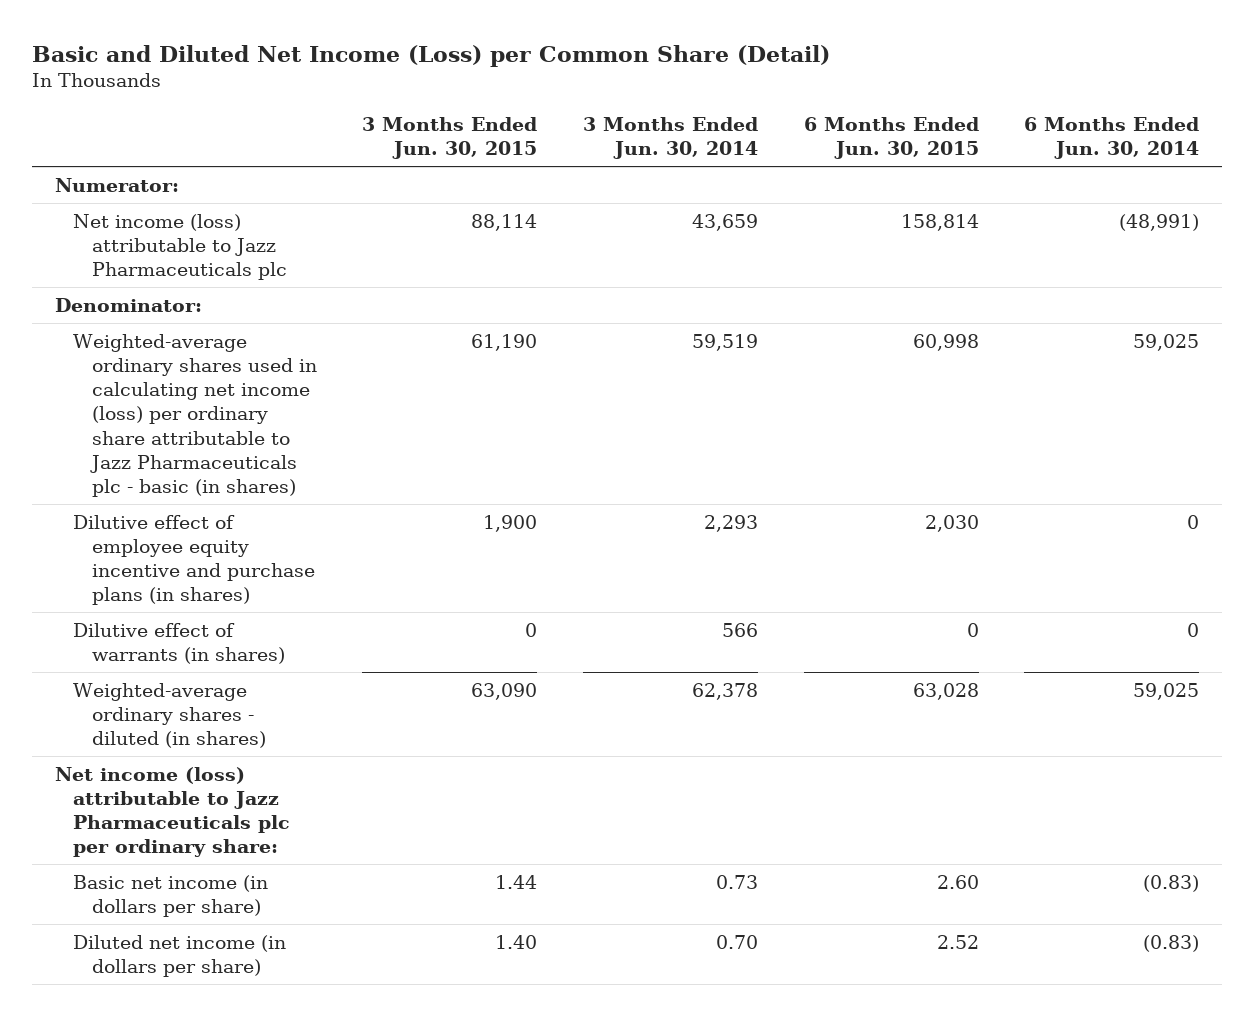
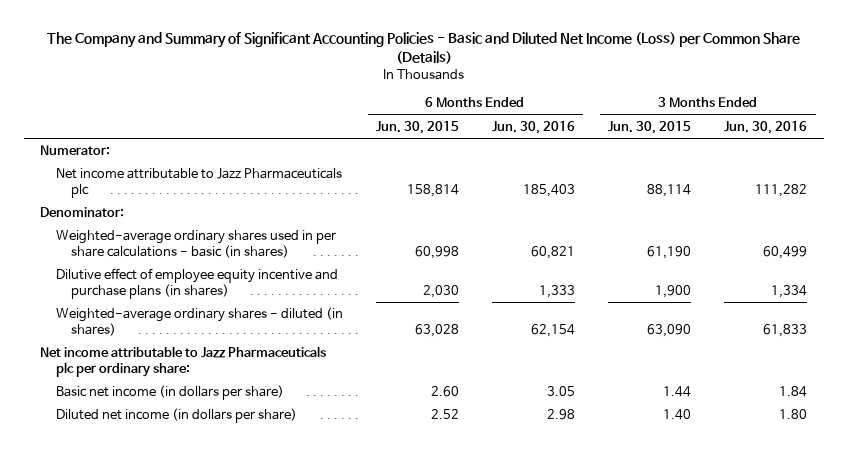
[32,44,831,67] Basic and Diluted Net Income (Loss) per Common Share (Detail) -> [46,32,800,65] The Company and Summary of Significant Accounting Policies - Basic and Diluted Net Income (Loss) per Common Share (Details)
[583,117,759,160] 3 Months Ended Jun. 30, 2014 -> none
[1024,117,1200,160] 6 Months Ended Jun. 30, 2014 -> none
none -> [491,120,575,134] Jun. 30, 2016
none -> [724,120,808,134] Jun. 30, 2016
[73,213,287,281] Net income (loss) attributable to Jazz Pharmaceuticals plc -> [55,168,342,198] Net income attributable to Jazz Pharmaceuticals plc
[73,333,317,497] Weighted-average ordinary shares used in calculating net income (loss) per ordinary share attributable to Jazz Pharmaceuticals plc - basic (in shares) -> [55,230,336,258] Weighted-average ordinary shares used in per share calculations - basic (in shares)
[73,622,285,664] Dilutive effect of warrants (in shares) -> none
[55,766,291,858] Net income (loss) attributable to Jazz Pharmaceuticals plc per ordinary share: -> [40,346,327,377] Net income attributable to Jazz Pharmaceuticals plc per ordinary share:

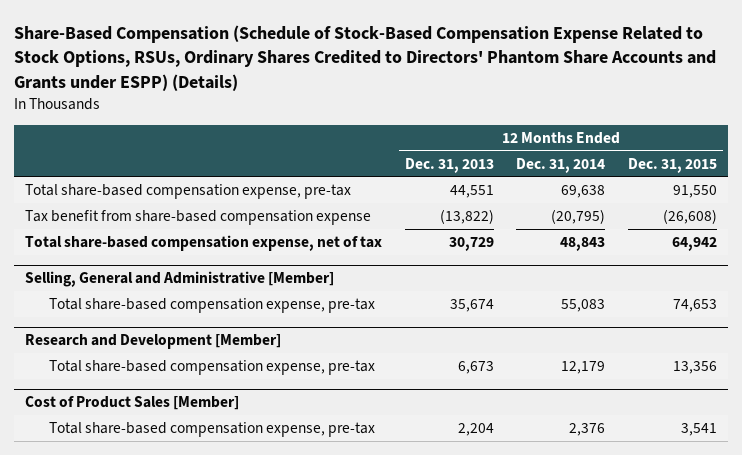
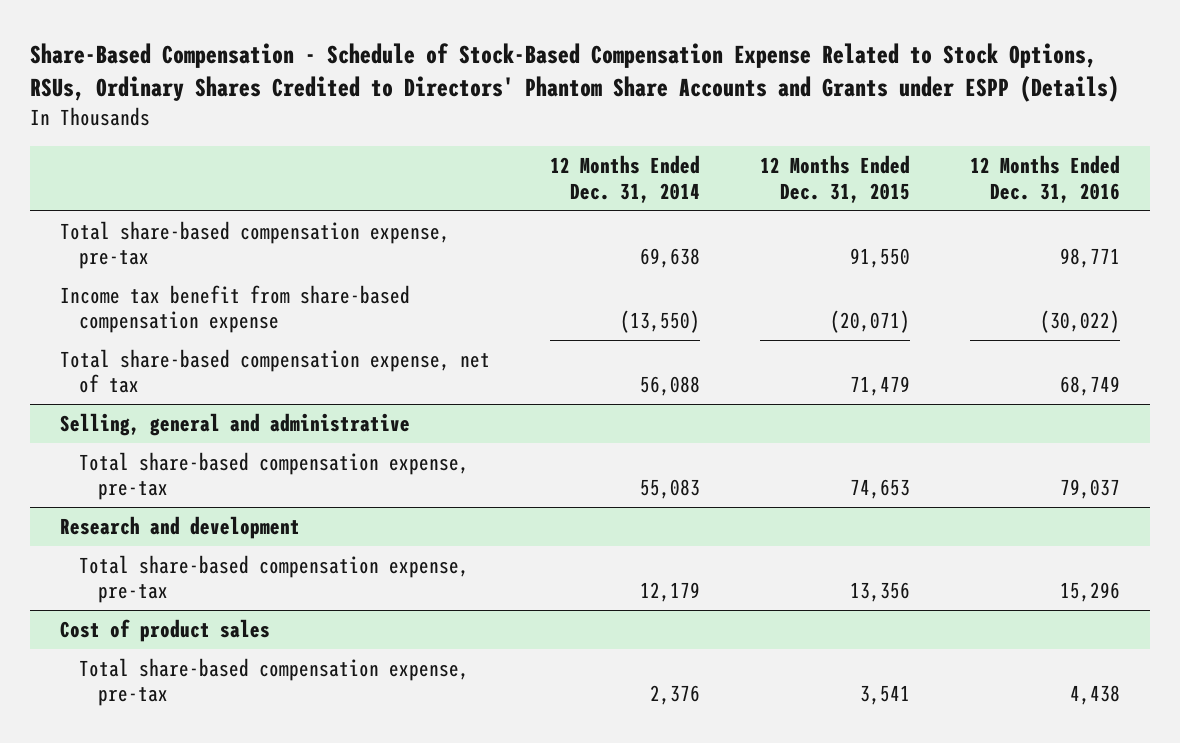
[14,24,717,91] Share-Based Compensation (Schedule of Stock-Based Compensation Expense Related to Stock Options, RSUs, Ordinary Shares Credited to Directors' Phantom Share Accounts and Grants under ESPP) (Details) -> [29,43,1119,103] Share-Based Compensation - Schedule of Stock-Based Compensation Expense Related to Stock Options, RSUs, Ordinary Shares Credited to Directors' Phantom Share Accounts and Grants under ESPP (Details)
[404,157,494,173] Dec. 31, 2013 -> none
none -> [970,155,1121,203] 12 Months Ended Dec. 31, 2016
[25,210,372,226] Tax benefit from share-based compensation expense -> [59,284,410,334] Income tax benefit from share-based compensation expense
[551,209,606,225] (20,795) -> [619,310,700,334] (13,550)
[662,209,717,225] (26,608) -> [830,310,911,334] (20,071)
[560,237,606,252] 48,843 -> [639,376,700,397] 56,088
[671,237,717,252] 64,942 -> [850,376,911,397] 71,479
[25,271,335,288] Selling, General and Administrative [Member] -> [59,412,410,436] Selling, general and administrative
[25,334,282,350] Research and Development [Member] -> [59,515,300,539] Research and development
[25,396,240,411] Cost of Product Sales [Member] -> [59,618,270,642] Cost of product sales

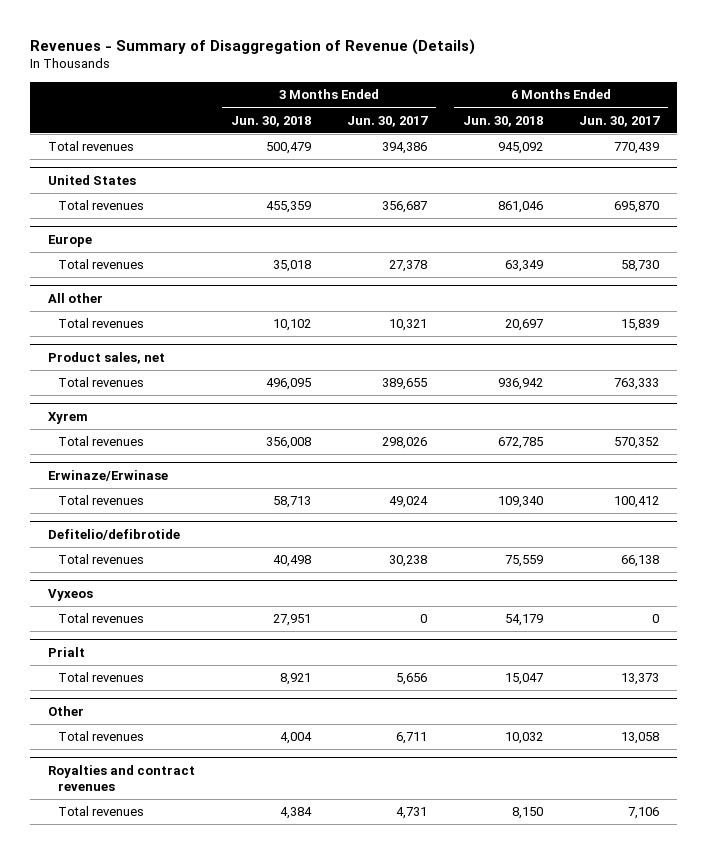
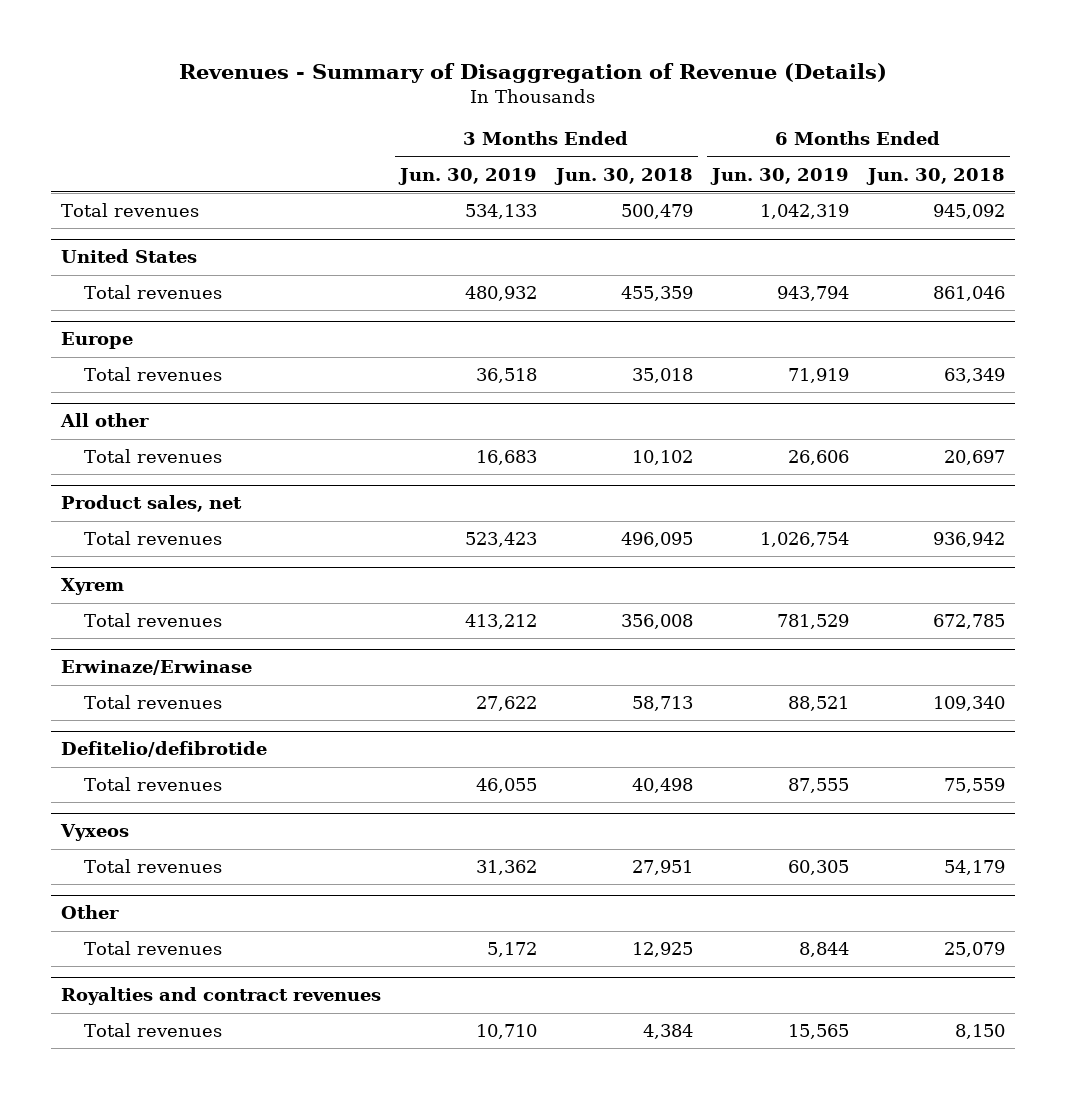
[347,115,429,127] Jun. 30, 2017 -> none
[579,115,661,127] Jun. 30, 2017 -> none
none -> [397,167,537,185] Jun. 30, 2019
none -> [709,167,849,185] Jun. 30, 2019
[48,646,86,657] Prialt -> none
[58,672,145,683] Total revenues -> none
[280,732,313,745] 4,004 -> [631,942,693,958] 12,925
[505,732,544,745] 10,032 -> [944,942,1006,958] 25,079

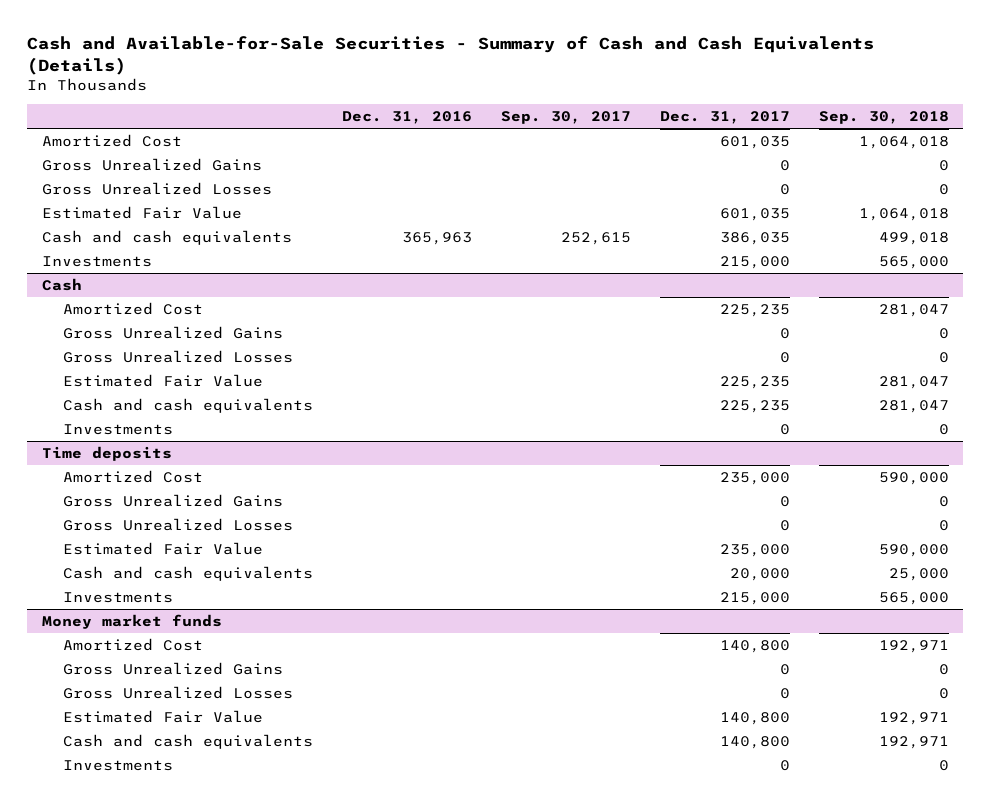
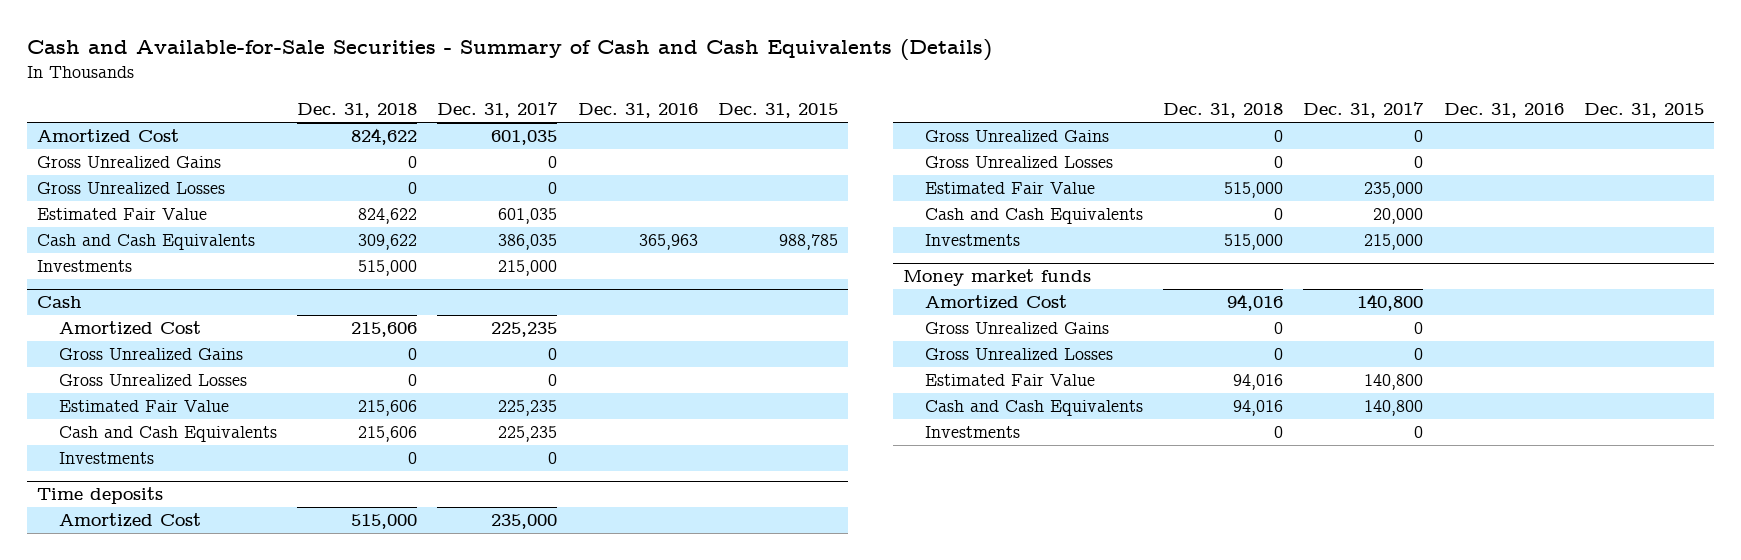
[501,111,632,125] Sep. 30, 2017 -> none
[818,111,949,125] Sep. 30, 2018 -> none
none -> [296,103,417,119] Dec. 31, 2018
none -> [718,103,839,119] Dec. 31, 2015
[41,229,292,245] Cash and cash equivalents -> [36,234,255,251] Cash and Cash Equivalents
[63,397,314,413] Cash and cash equivalents -> [58,426,277,443] Cash and Cash Equivalents
[63,565,314,581] Cash and cash equivalents -> [924,208,1143,225] Cash and Cash Equivalents
[63,733,314,749] Cash and cash equivalents -> [924,400,1143,417] Cash and Cash Equivalents

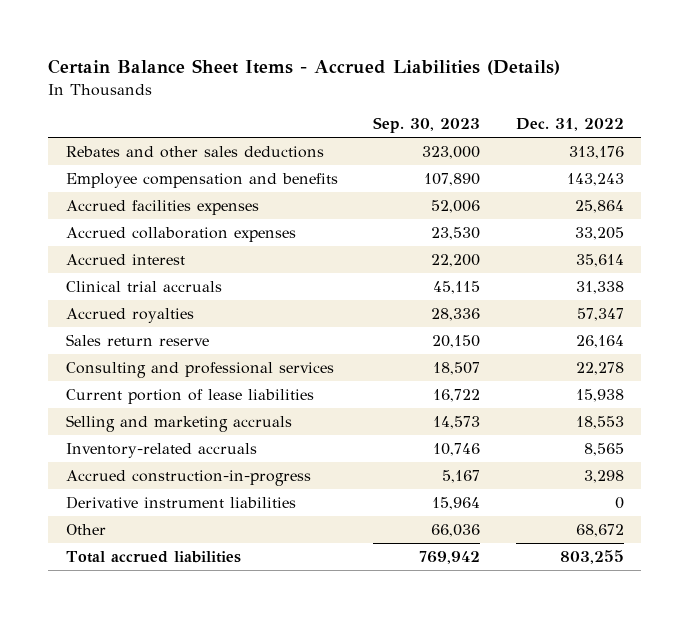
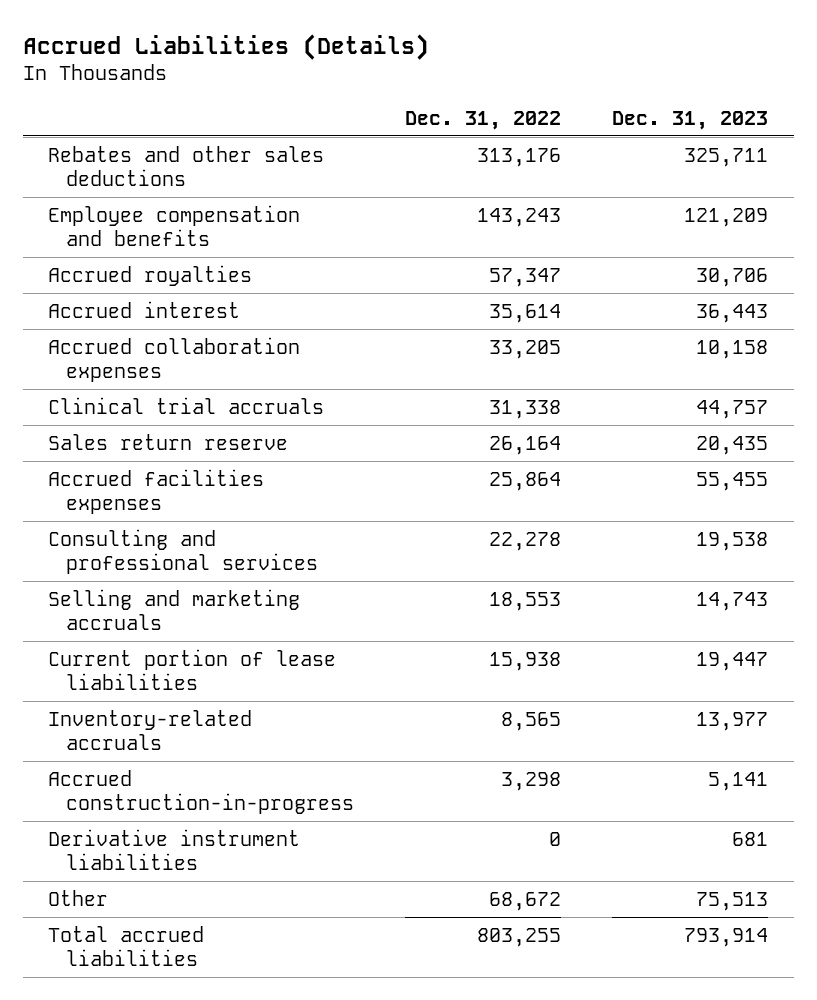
[48,59,561,76] Certain Balance Sheet Items - Accrued Liabilities (Details) -> [22,33,429,60] Accrued Liabilities (Details)
[373,117,481,134] Sep. 30, 2023 -> none
none -> [612,110,769,130] Dec. 31, 2023
[66,307,195,323] Accrued royalties -> [48,264,253,286] Accrued royalties
[66,226,297,242] Accrued collaboration expenses -> [48,336,301,382] Accrued collaboration expenses
[66,199,260,215] Accrued facilities expenses -> [48,468,265,514] Accrued facilities expenses
[66,388,315,404] Current portion of lease liabilities -> [48,648,337,690] Current portion of lease liabilities

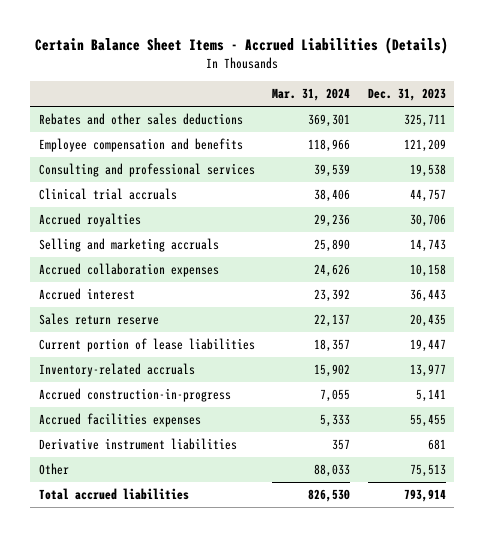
[22,33,429,60] Accrued Liabilities (Details) -> [35,37,449,55] Certain Balance Sheet Items - Accrued Liabilities (Details)
[405,110,562,130] Dec. 31, 2022 -> none
none -> [272,88,351,102] Mar. 31, 2024
[48,528,318,574] Consulting and professional services -> [38,162,255,177] Consulting and professional services
[48,396,325,414] Clinical trial accruals -> [38,187,177,200] Clinical trial accruals
[48,588,301,630] Selling and marketing accruals -> [38,237,219,252] Selling and marketing accruals
[48,300,241,318] Accrued interest -> [38,287,135,300] Accrued interest
[48,468,265,514] Accrued facilities expenses -> [38,412,201,427] Accrued facilities expenses

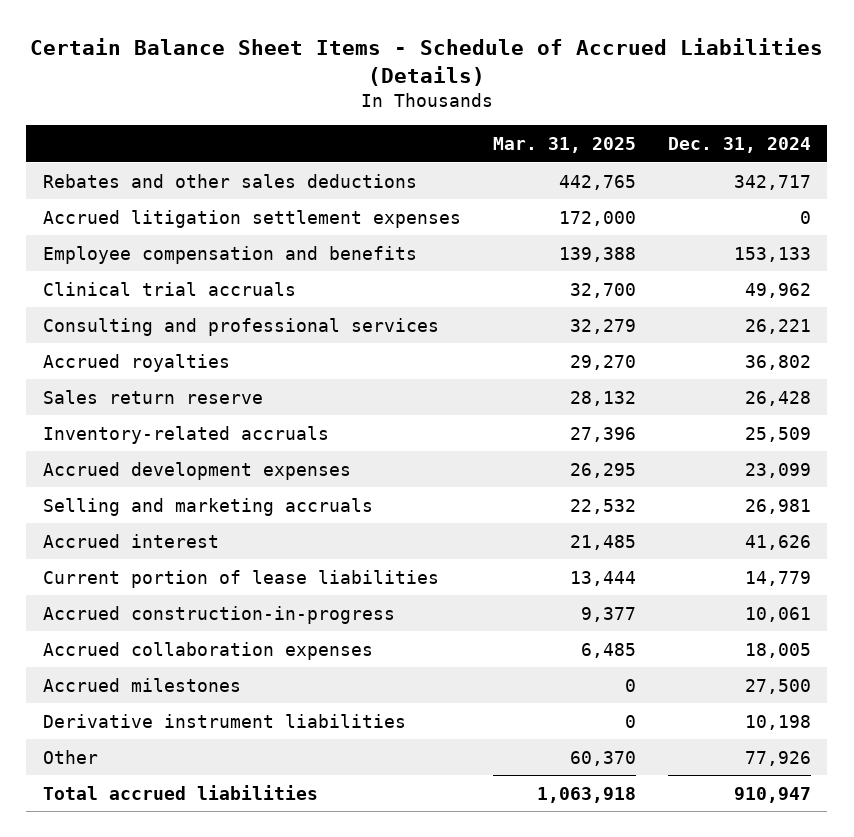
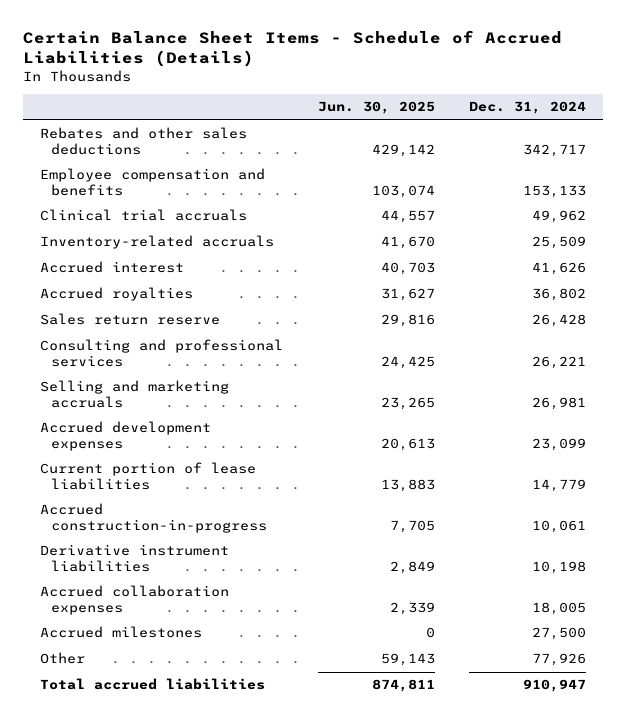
[492,137,636,154] Mar. 31, 2025 -> none
none -> [317,101,435,115] Jun. 30, 2025
[42,209,461,228] Accrued litigation settlement expenses -> none
[42,425,329,444] Inventory-related accruals -> [40,235,275,250] Inventory-related accruals
[42,533,219,548] Accrued interest -> [40,261,185,274] Accrued interest
[42,317,439,336] Consulting and professional services -> [40,339,284,367] Consulting and professional services
[42,461,351,480] Accrued development expenses -> [40,421,212,451] Accrued development expenses
[42,713,406,728] Derivative instrument liabilities -> [40,544,230,572] Derivative instrument liabilities

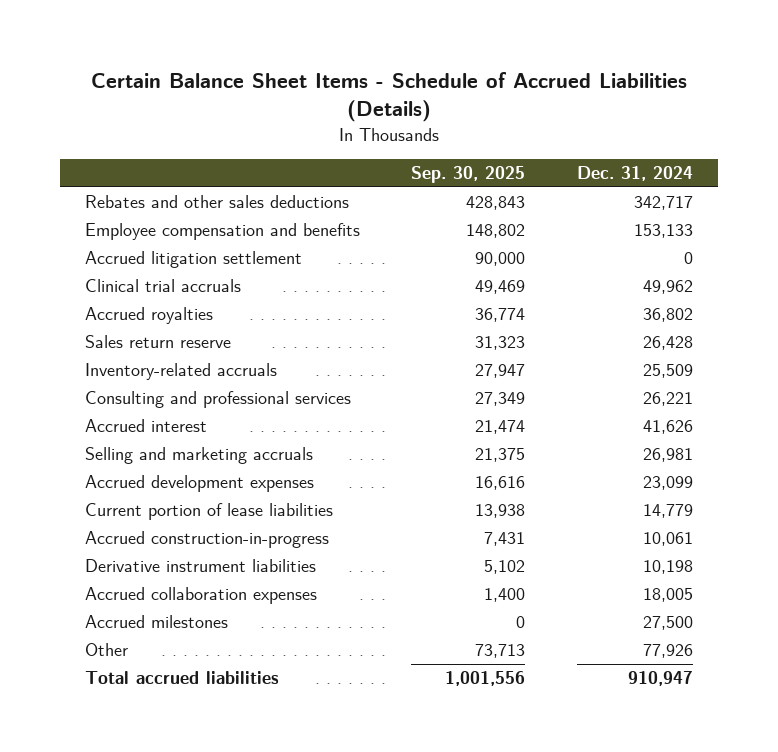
[317,101,435,115] Jun. 30, 2025 -> none
none -> [411,166,526,184] Sep. 30, 2025
none -> [85,251,303,269] Accrued litigation settlement
[40,235,275,250] Inventory-related accruals -> [85,363,278,381] Inventory-related accruals
[40,261,185,274] Accrued interest -> [85,419,208,433] Accrued interest

